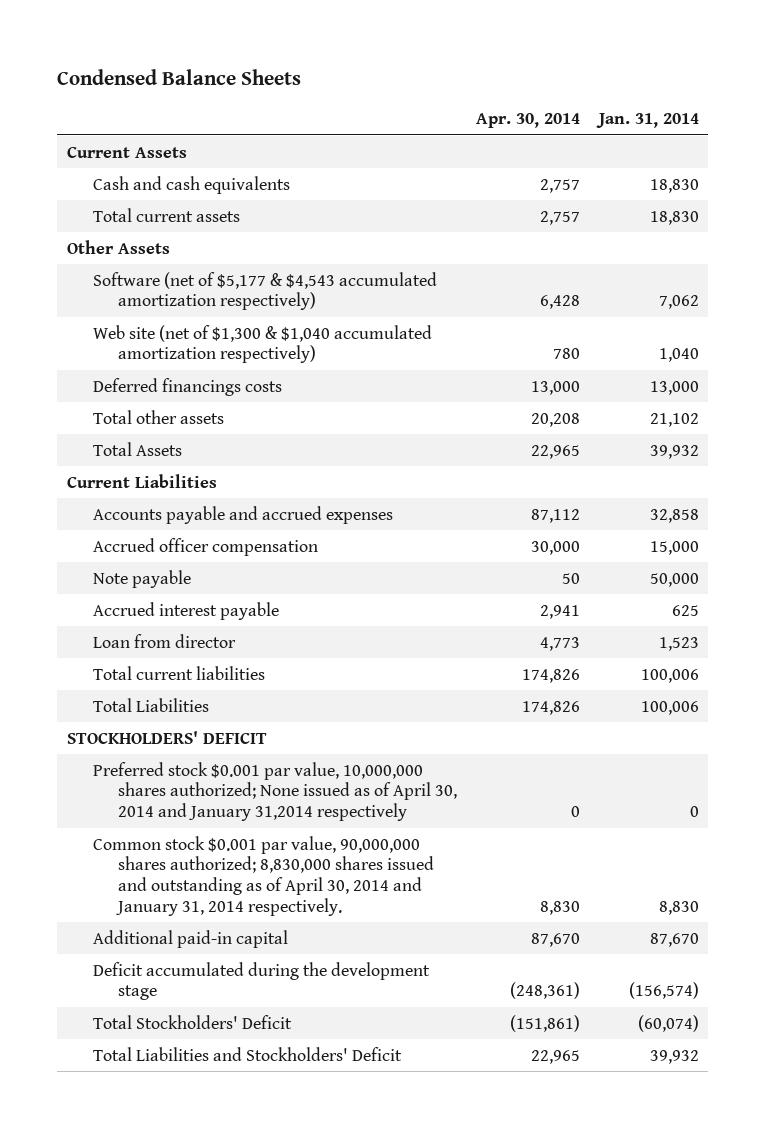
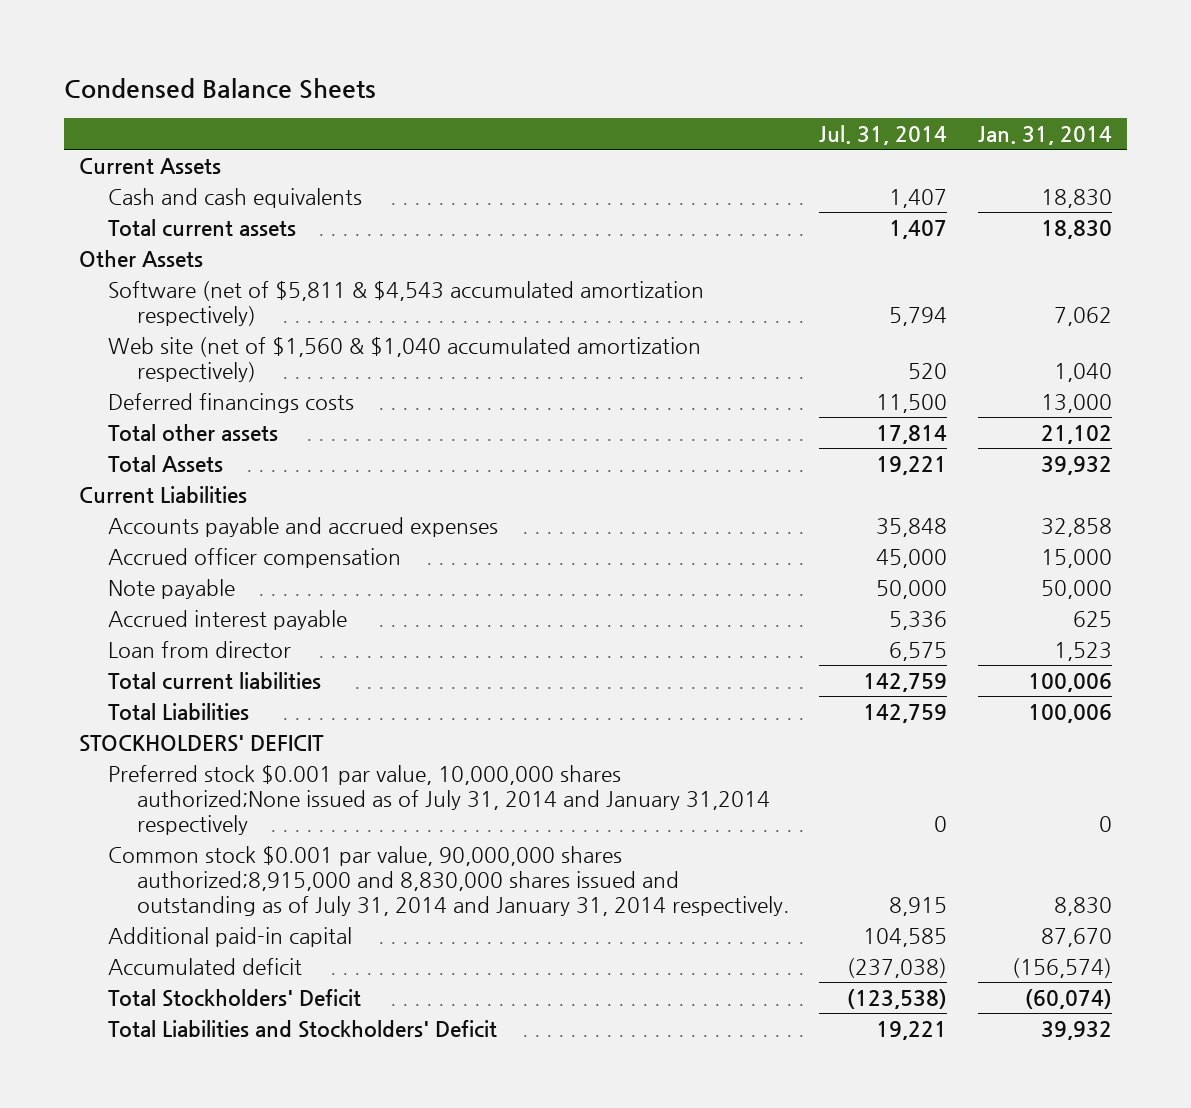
[476,112,581,128] Apr. 30, 2014 -> none
none -> [819,124,948,145] Jul. 31, 2014
[92,271,437,311] Software (net of $5,177 & $4,543 accumulated amortization respectively) -> [108,280,705,326] Software (net of $5,811 & $4,543 accumulated amortization respectively)
[92,324,432,364] Web site (net of $1,300 & $1,040 accumulated amortization respectively) -> [108,336,702,382] Web site (net of $1,560 & $1,040 accumulated amortization respectively)
[92,761,458,821] Preferred stock $0.001 par value, 10,000,000 shares authorized; None issued as of April 30, 2014 and January 31,2014 respectively -> [108,764,771,835] Preferred stock $0.001 par value, 10,000,000 shares authorized;None issued as of July 31, 2014 and January 31,2014 respectively
[92,835,435,916] Common stock $0.001 par value, 90,000,000 shares authorized; 8,830,000 shares issued and outstanding as of April 30, 2014 and January 31, 2014 respectively. -> [108,845,790,916] Common stock $0.001 par value, 90,000,000 shares authorized;8,915,000 and 8,830,000 shares issued and outstanding as of July 31, 2014 and January 31, 2014 respectively.
[92,961,430,1001] Deficit accumulated during the development stage -> [108,957,303,975] Accumulated deficit

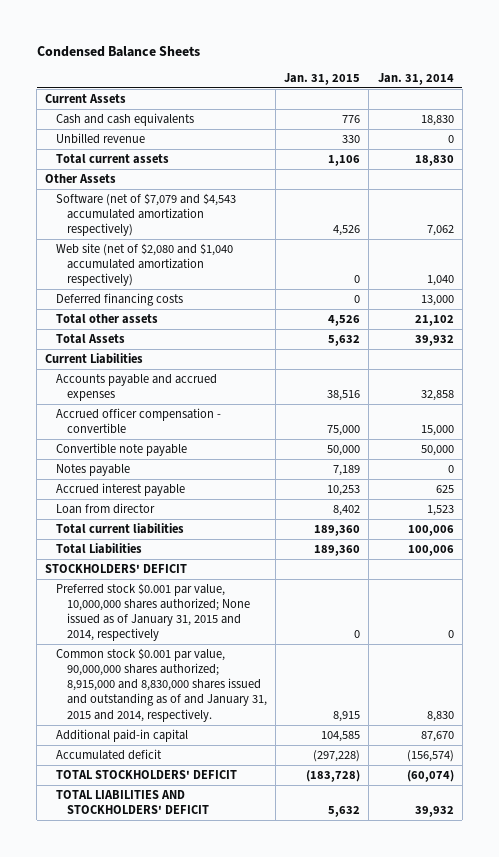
[819,124,948,145] Jul. 31, 2014 -> none
none -> [284,73,361,86] Jan. 31, 2015
none -> [56,133,146,145] Unbilled revenue
[108,280,705,326] Software (net of $5,811 & $4,543 accumulated amortization respectively) -> [56,193,237,237] Software (net of $7,079 and $4,543 accumulated amortization respectively)
[108,336,702,382] Web site (net of $1,560 & $1,040 accumulated amortization respectively) -> [56,243,234,287] Web site (net of $2,080 and $1,040 accumulated amortization respectively)
[108,392,355,413] Deferred financings costs -> [56,293,184,307] Deferred financing costs
[108,547,402,568] Accrued officer compensation -> [56,408,222,435] Accrued officer compensation - convertible
[108,578,236,599] Note payable -> [56,443,188,457] Convertible note payable
none -> [56,464,131,477] Notes payable
[108,764,771,835] Preferred stock $0.001 par value, 10,000,000 shares authorized;None issued as of July 31, 2014 and January 31,2014 respectively -> [56,583,250,642] Preferred stock $0.001 par value, 10,000,000 shares authorized; None issued as of January 31, 2015 and 2014, respectively
[108,845,790,916] Common stock $0.001 par value, 90,000,000 shares authorized;8,915,000 and 8,830,000 shares issued and outstanding as of July 31, 2014 and January 31, 2014 respectively. -> [56,648,267,722] Common stock $0.001 par value, 90,000,000 shares authorized; 8,915,000 and 8,830,000 shares issued and outstanding as of and January 31, 2015 and 2014, respectively.
[108,988,362,1007] Total Stockholders' Deficit -> [56,770,238,780] TOTAL STOCKHOLDERS' DEFICIT
[108,1019,498,1038] Total Liabilities and Stockholders' Deficit -> [56,790,209,815] TOTAL LIABILITIES AND STOCKHOLDERS' DEFICIT

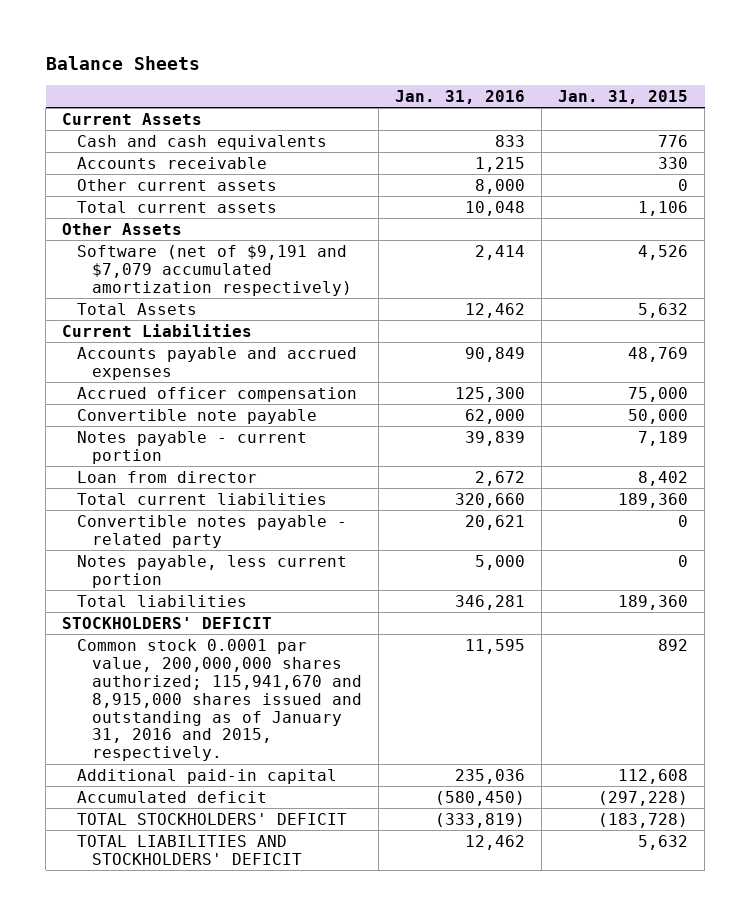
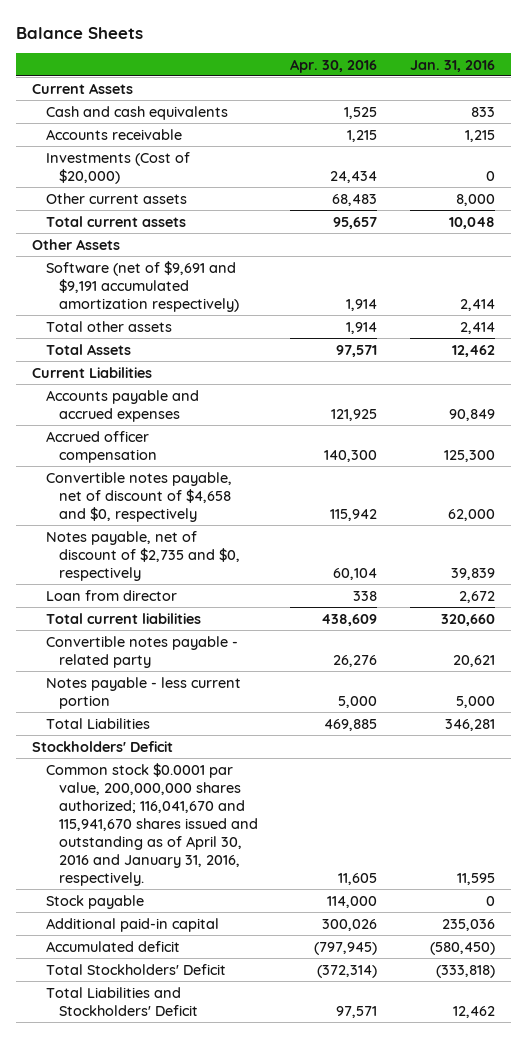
[558,89,689,104] Jan. 31, 2015 -> none
none -> [290,58,378,73] Apr. 30, 2016
none -> [45,151,190,184] Investments (Cost of $20,000)
[77,244,353,296] Software (net of $9,191 and $7,079 accumulated amortization respectively) -> [45,260,240,312] Software (net of $9,691 and $9,191 accumulated amortization respectively)
none -> [45,320,172,332] Total other assets
[77,408,318,424] Convertible note payable -> none
none -> [45,471,232,522] Convertible notes payable, net of discount of $4,658 and $0, respectively
[77,430,308,464] Notes payable - current portion -> [45,530,241,581] Notes payable, net of discount of $2,735 and $0, respectively
[77,554,348,588] Notes payable, less current portion -> [45,676,241,709] Notes payable - less current portion
[77,594,248,607] Total liabilities -> [45,717,150,729] Total Liabilities
[62,616,273,629] STOCKHOLDERS' DEFICIT -> [32,740,174,752] Stockholders' Deficit
[77,638,363,762] Common stock 0.0001 par value, 200,000,000 shares authorized; 115,941,670 and 8,915,000 shares issued and outstanding as of January 31, 2016 and 2015, respectively. -> [45,762,259,887] Common stock $0.0001 par value, 200,000,000 shares authorized; 116,041,670 and 115,941,670 shares issued and outstanding as of April 30, 2016 and January 31, 2016, respectively.
none -> [45,894,144,909] Stock payable
[77,812,348,825] TOTAL STOCKHOLDERS' DEFICIT -> [45,963,226,975] Total Stockholders' Deficit
[435,812,526,828] (333,819) -> [435,964,495,978] (333,818)
[77,834,303,865] TOTAL LIABILITIES AND STOCKHOLDERS' DEFICIT -> [45,986,199,1016] Total Liabilities and Stockholders' Deficit

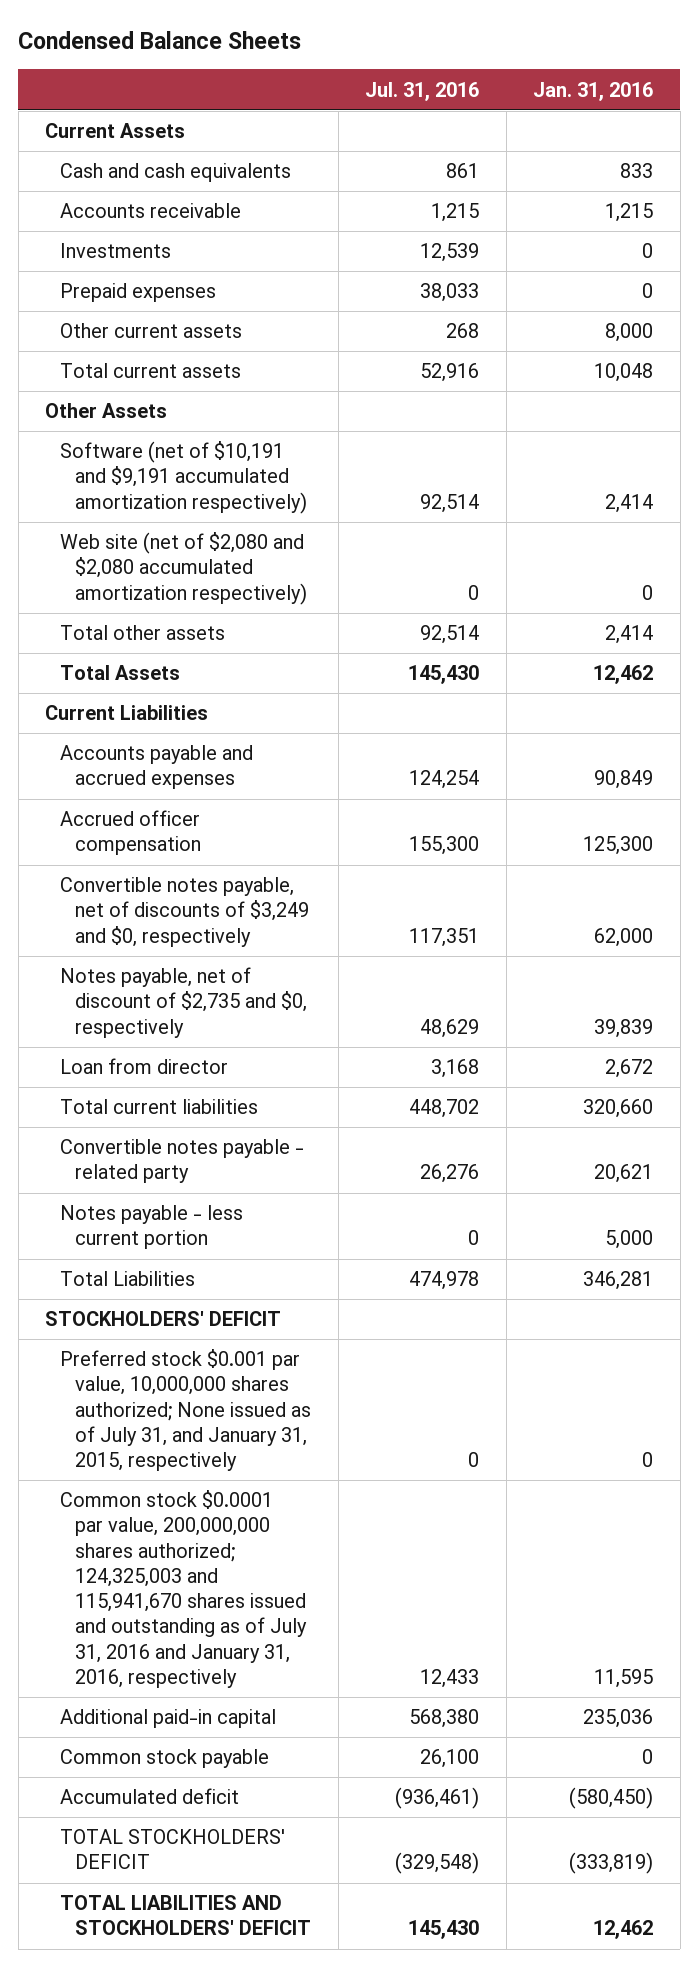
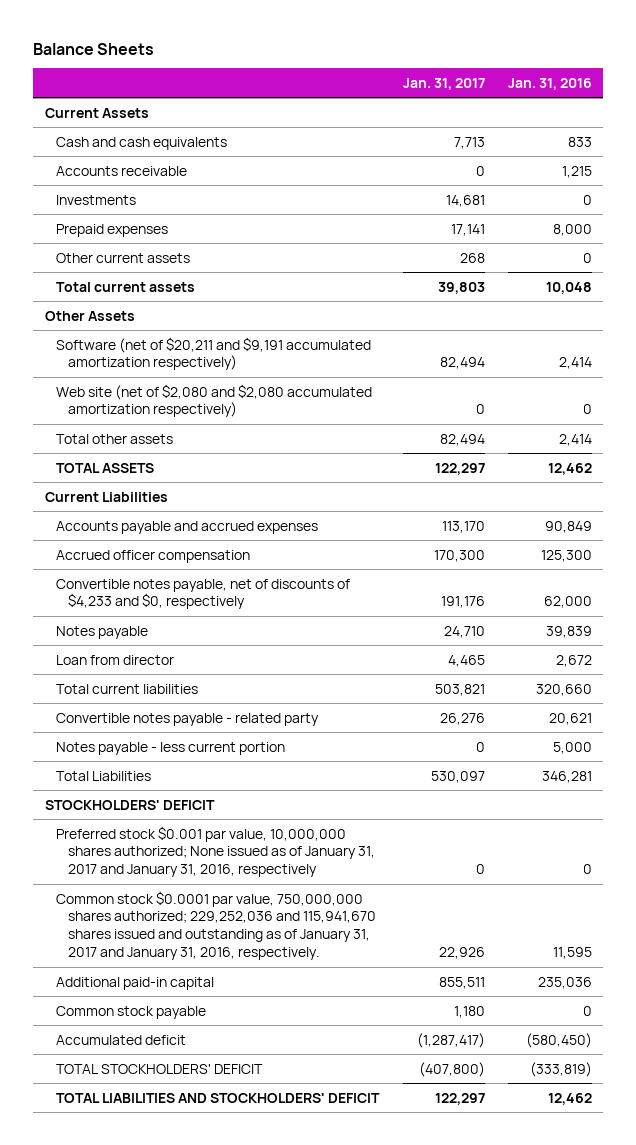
[18,31,302,50] Condensed Balance Sheets -> [32,42,154,55] Balance Sheets
[365,81,480,101] Jul. 31, 2016 -> none
none -> [402,78,485,91] Jan. 31, 2017
[642,283,654,299] 0 -> [552,223,592,236] 8,000
[605,323,654,343] 8,000 -> [582,252,592,263] 0
[60,441,308,514] Software (net of $10,191 and $9,191 accumulated amortization respectively) -> [56,336,372,371] Software (net of $20,211 and $9,191 accumulated amortization respectively)
[60,665,181,681] Total Assets -> [56,462,155,473] TOTAL ASSETS
[60,877,310,947] Convertible notes payable, net of discounts of $3,249 and $0, respectively -> [56,578,351,610] Convertible notes payable, net of discounts of $4,233 and $0, respectively
[60,967,308,1038] Notes payable, net of discount of $2,735 and $0, respectively -> [56,625,149,639] Notes payable
[60,1349,312,1472] Preferred stock $0.001 par value, 10,000,000 shares authorized; None issued as of July 31, and January 31, 2015, respectively -> [56,825,376,878] Preferred stock $0.001 par value, 10,000,000 shares authorized; None issued as of January 31, 2017 and January 31, 2016, respectively
[60,1490,308,1688] Common stock $0.0001 par value, 200,000,000 shares authorized; 124,325,003 and 115,941,670 shares issued and outstanding as of July 31, 2016 and January 31, 2016, respectively -> [56,890,377,961] Common stock $0.0001 par value, 750,000,000 shares authorized; 229,252,036 and 115,941,670 shares issued and outstanding as of January 31, 2017 and January 31, 2016, respectively.

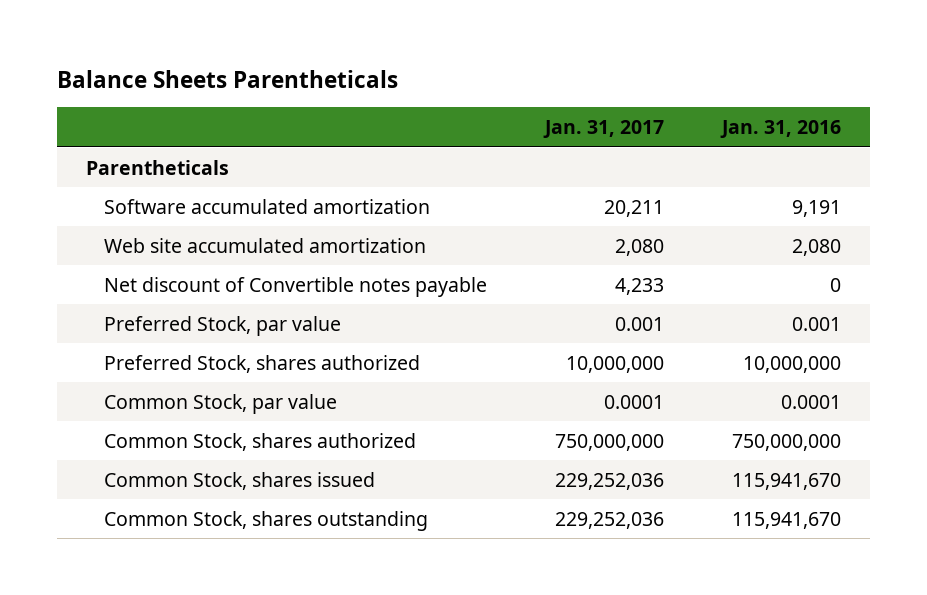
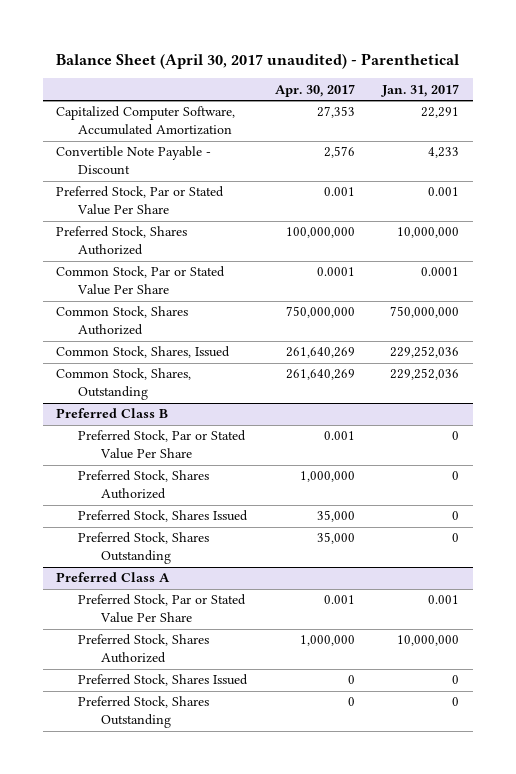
[57,69,399,88] Balance Sheets Parentheticals -> [55,52,459,69] Balance Sheet (April 30, 2017 unaudited) - Parenthetical
[719,120,841,139] Jan. 31, 2016 -> none
none -> [274,83,355,97] Apr. 30, 2017
[86,159,230,175] Parentheticals -> none
[103,237,426,253] Web site accumulated amortization -> none
[103,198,430,214] Software accumulated amortization -> [56,106,236,136] Capitalized Computer Software, Accumulated Amortization
[603,199,664,217] 20,211 -> [421,107,460,119] 22,291
[103,276,487,297] Net discount of Convertible notes payable -> [56,146,212,176] Convertible Note Payable - Discount
[103,315,341,336] Preferred Stock, par value -> [56,186,225,216] Preferred Stock, Par or Stated Value Per Share
[103,354,420,373] Preferred Stock, shares authorized -> [56,226,188,256] Preferred Stock, Shares Authorized
[103,393,337,414] Common Stock, par value -> [56,266,226,296] Common Stock, Par or Stated Value Per Share
[103,432,416,451] Common Stock, shares authorized -> [56,306,189,336] Common Stock, Shares Authorized
[103,471,375,490] Common Stock, shares issued -> [56,346,231,359] Common Stock, Shares, Issued
[103,510,428,531] Common Stock, shares outstanding -> [56,368,192,401] Common Stock, Shares, Outstanding
none -> [56,408,169,419] Preferred Class B
none -> [78,430,247,460] Preferred Stock, Par or Stated Value Per Share
none -> [78,470,210,500] Preferred Stock, Shares Authorized
none -> [78,510,249,523] Preferred Stock, Shares Issued
none -> [78,532,210,565] Preferred Stock, Shares Outstanding
none -> [56,572,171,583] Preferred Class A
none -> [78,594,247,624] Preferred Stock, Par or Stated Value Per Share
none -> [78,634,210,664] Preferred Stock, Shares Authorized
none -> [78,674,249,687] Preferred Stock, Shares Issued
none -> [78,696,210,729] Preferred Stock, Shares Outstanding

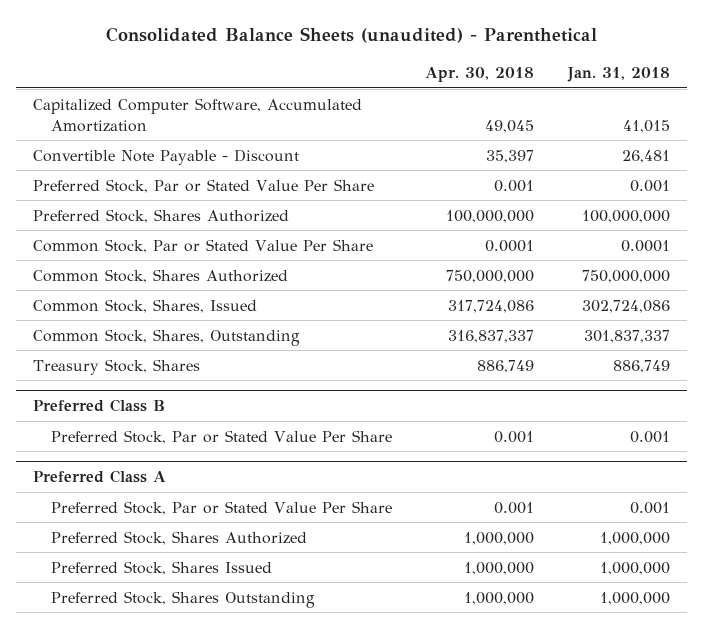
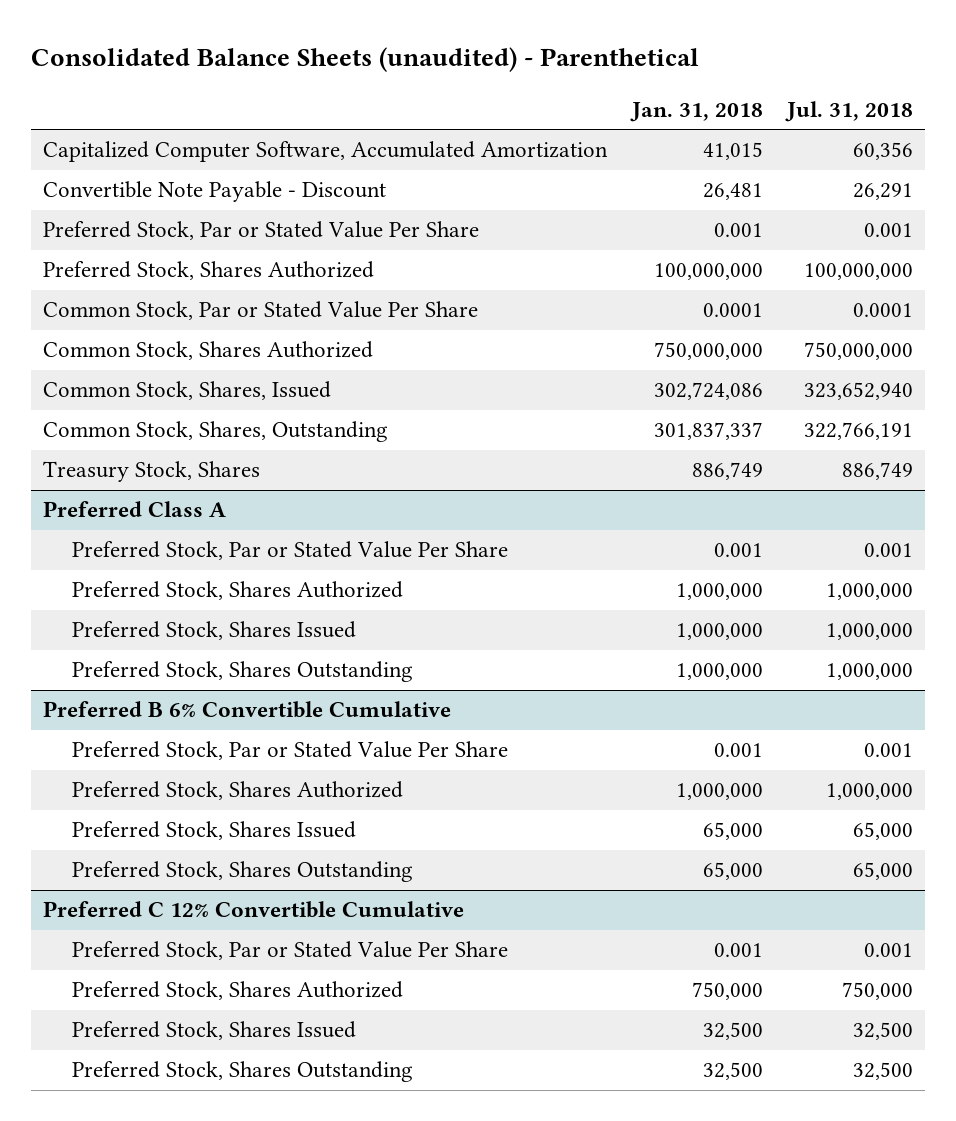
[425,67,535,83] Apr. 30, 2018 -> none
none -> [785,100,914,122] Jul. 31, 2018
[33,399,166,413] Preferred Class B -> none
[50,429,392,444] Preferred Stock, Par or Stated Value Per Share -> none
none -> [43,701,452,719] Preferred B 6% Convertible Cumulative
none -> [72,741,509,761] Preferred Stock, Par or Stated Value Per Share
none -> [72,781,404,801] Preferred Stock, Shares Authorized
none -> [72,821,357,841] Preferred Stock, Shares Issued
none -> [72,861,414,883] Preferred Stock, Shares Outstanding
none -> [43,901,465,919] Preferred C 12% Convertible Cumulative
none -> [72,941,509,961] Preferred Stock, Par or Stated Value Per Share
none -> [72,981,404,1001] Preferred Stock, Shares Authorized
none -> [72,1021,357,1041] Preferred Stock, Shares Issued
none -> [72,1061,414,1083] Preferred Stock, Shares Outstanding

